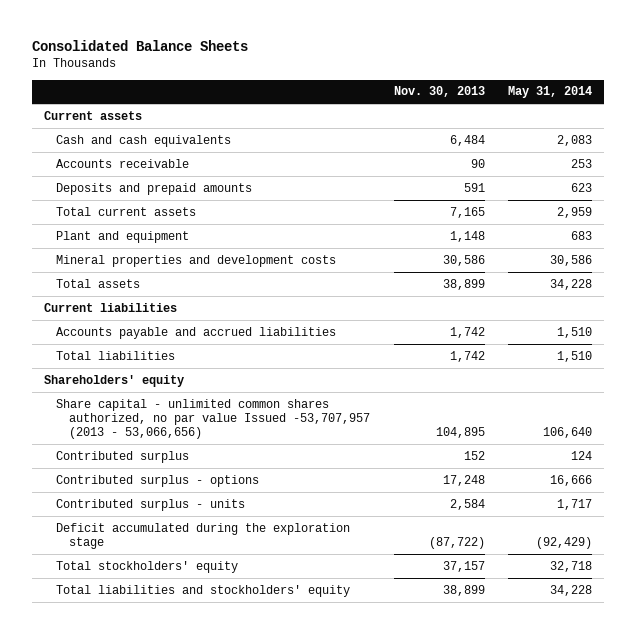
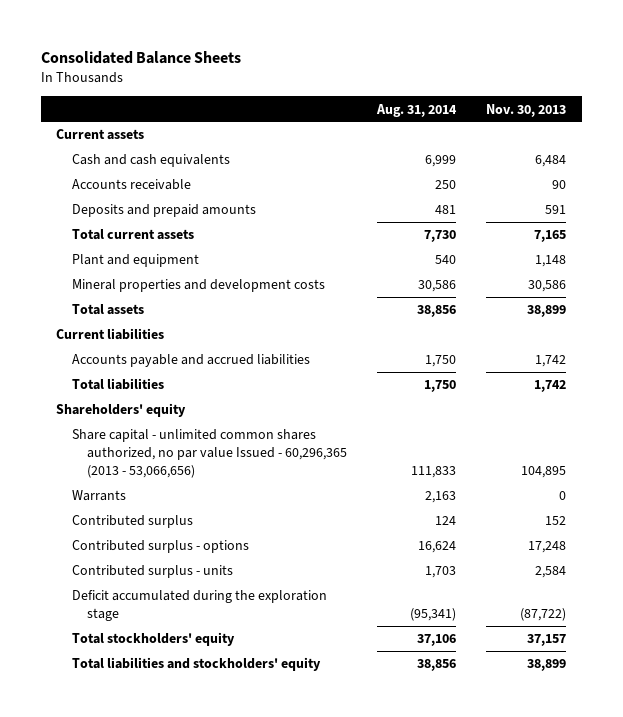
[508,86,593,99] May 31, 2014 -> none
none -> [376,103,458,117] Aug. 31, 2014
[56,398,370,439] Share capital - unlimited common shares authorized, no par value Issued -53,707,957 (2013 - 53,066,656) -> [71,429,348,479] Share capital - unlimited common shares authorized, no par value Issued - 60,296,365 (2013 - 53,066,656)
none -> [71,490,126,502] Warrants

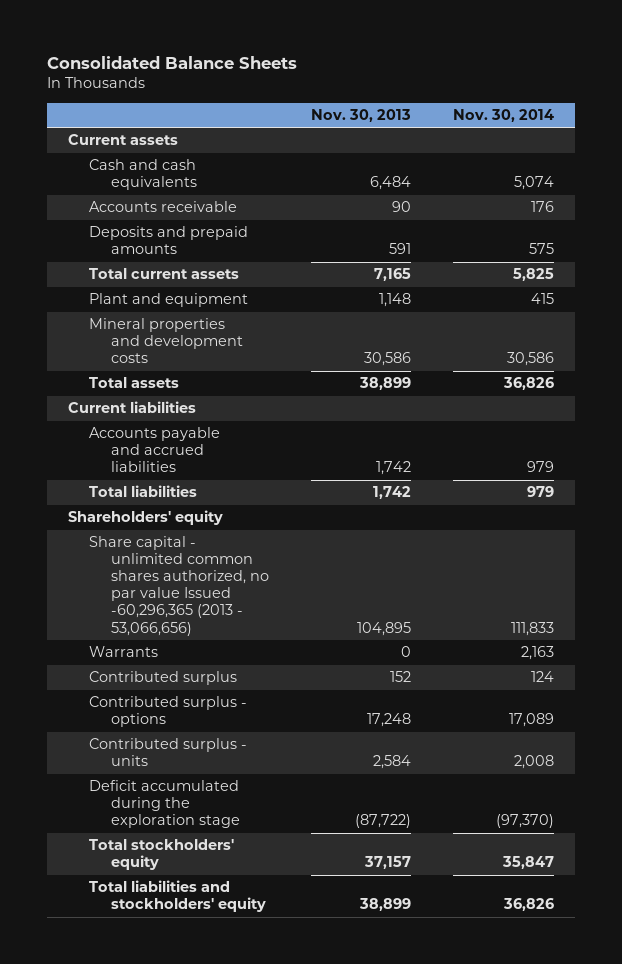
[376,103,458,117] Aug. 31, 2014 -> none
none -> [452,109,554,123] Nov. 30, 2014
[71,429,348,479] Share capital - unlimited common shares authorized, no par value Issued - 60,296,365 (2013 - 53,066,656) -> [89,536,269,636] Share capital - unlimited common shares authorized, no par value Issued -60,296,365 (2013 - 53,066,656)

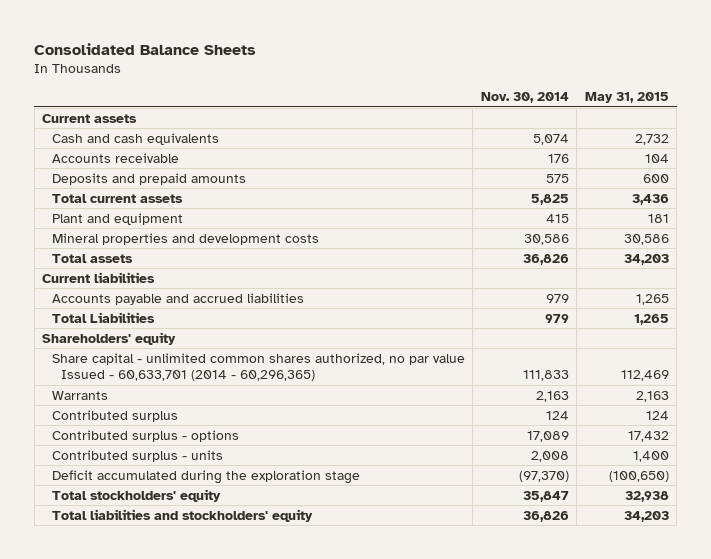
[310,109,411,123] Nov. 30, 2013 -> none
none -> [584,92,669,104] May 31, 2015
[89,485,198,498] Total liabilities -> [51,311,155,323] Total Liabilities
[89,536,269,636] Share capital - unlimited common shares authorized, no par value Issued -60,296,365 (2013 - 53,066,656) -> [51,352,465,381] Share capital - unlimited common shares authorized, no par value Issued - 60,633,701 (2014 - 60,296,365)

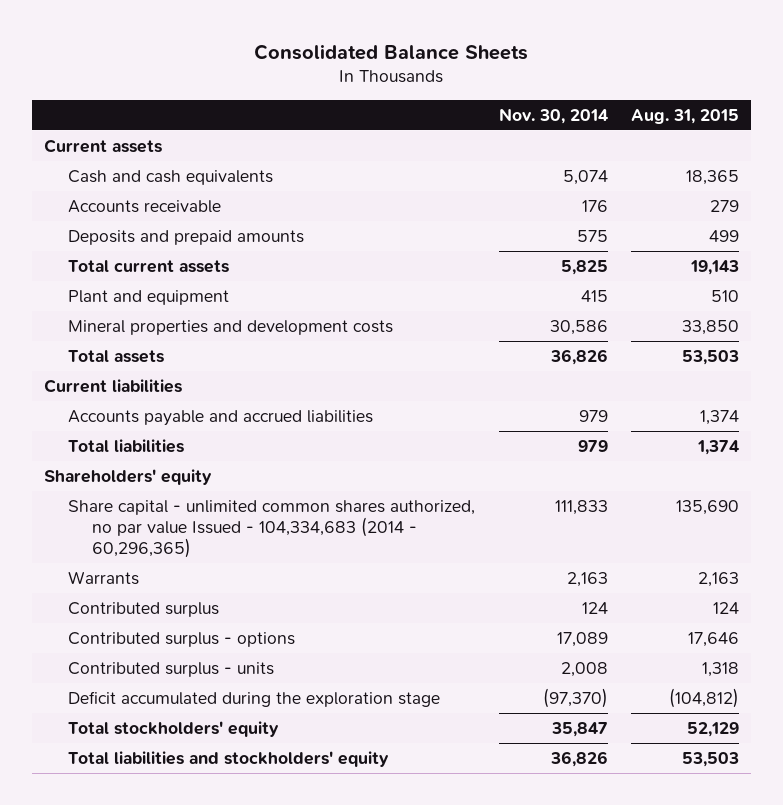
[584,92,669,104] May 31, 2015 -> none
none -> [631,108,740,124] Aug. 31, 2015
[51,311,155,323] Total Liabilities -> [67,438,184,453] Total liabilities
[51,352,465,381] Share capital - unlimited common shares authorized, no par value Issued - 60,633,701 (2014 - 60,296,365) -> [67,499,475,559] Share capital - unlimited common shares authorized, no par value Issued - 104,334,683 (2014 - 60,296,365)

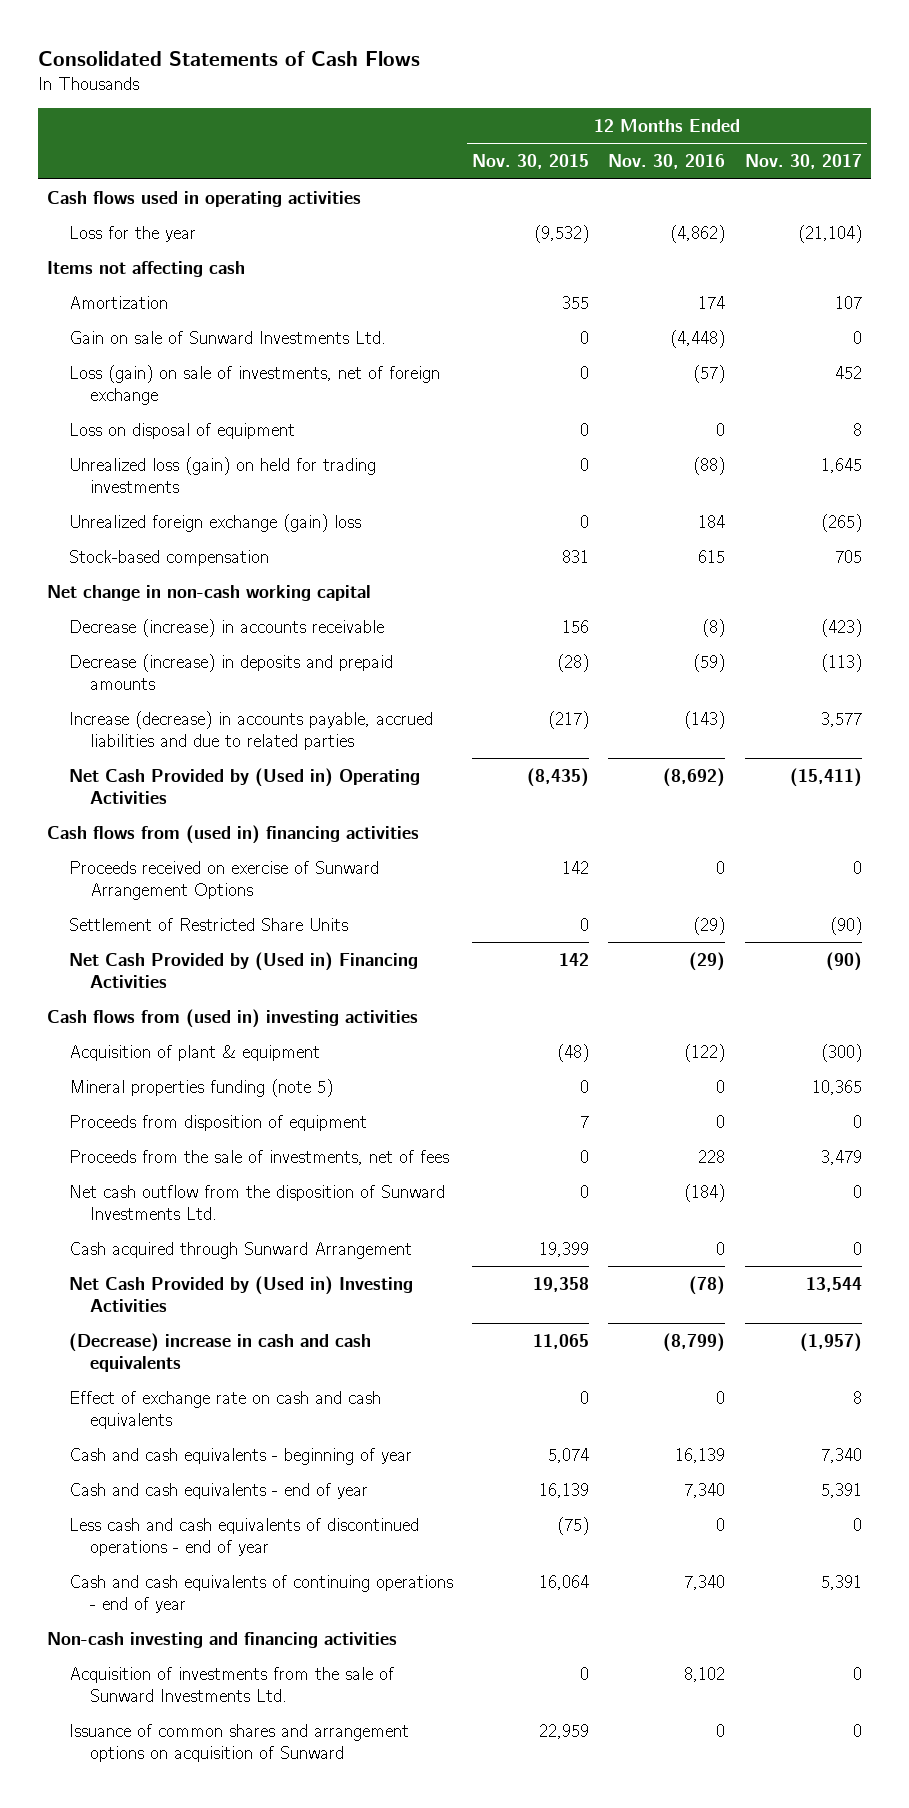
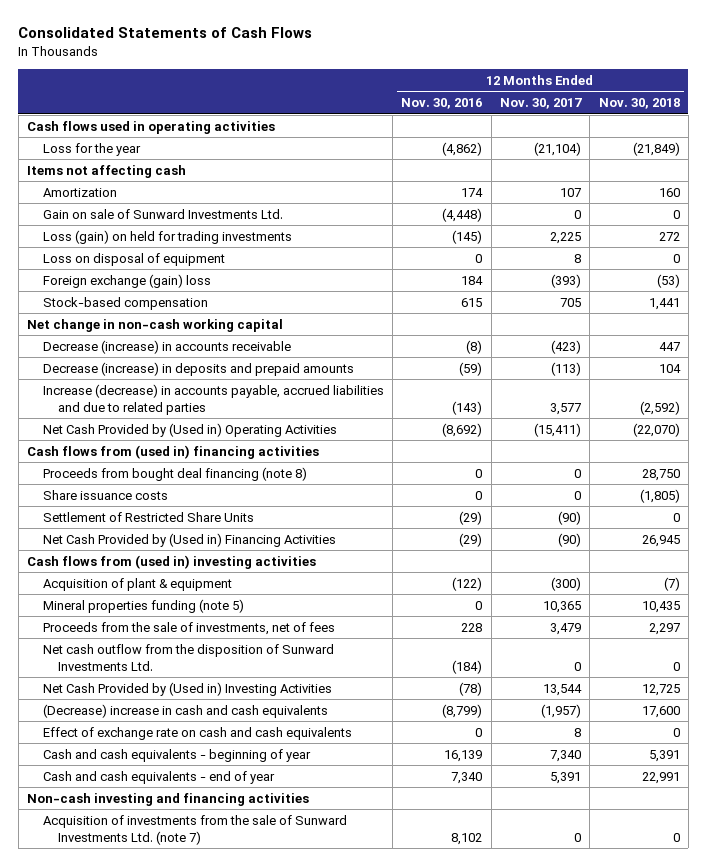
[472,153,590,169] Nov. 30, 2015 -> none
none -> [598,98,680,110] Nov. 30, 2018
[68,364,440,405] Loss (gain) on sale of investments, net of foreign exchange -> none
none -> [42,229,292,244] Loss (gain) on held for trading investments
[68,456,376,493] Unrealized loss (gain) on held for trading investments -> none
[68,513,361,532] Unrealized foreign exchange (gain) loss -> [42,273,211,288] Foreign exchange (gain) loss
[820,513,862,532] (265) -> [550,273,581,288] (393)
[68,860,379,900] Proceeds received on exercise of Sunward Arrangement Options -> none
none -> [42,466,307,481] Proceeds from bought deal financing (note 8)
none -> [42,489,168,500] Share issuance costs
[68,1114,367,1131] Proceeds from disposition of equipment -> none
[68,1241,412,1259] Cash acquired through Sunward Arrangement -> none
[68,1517,419,1556] Less cash and cash equivalents of discontinued operations - end of year -> none
[68,1574,453,1613] Cash and cash equivalents of continuing operations - end of year -> none
[68,1723,409,1762] Issuance of common shares and arrangement options on acquisition of Sunward -> none
[68,1666,394,1702] Acquisition of investments from the sale of Sunward Investments Ltd. -> [42,814,347,845] Acquisition of investments from the sale of Sunward Investments Ltd. (note 7)

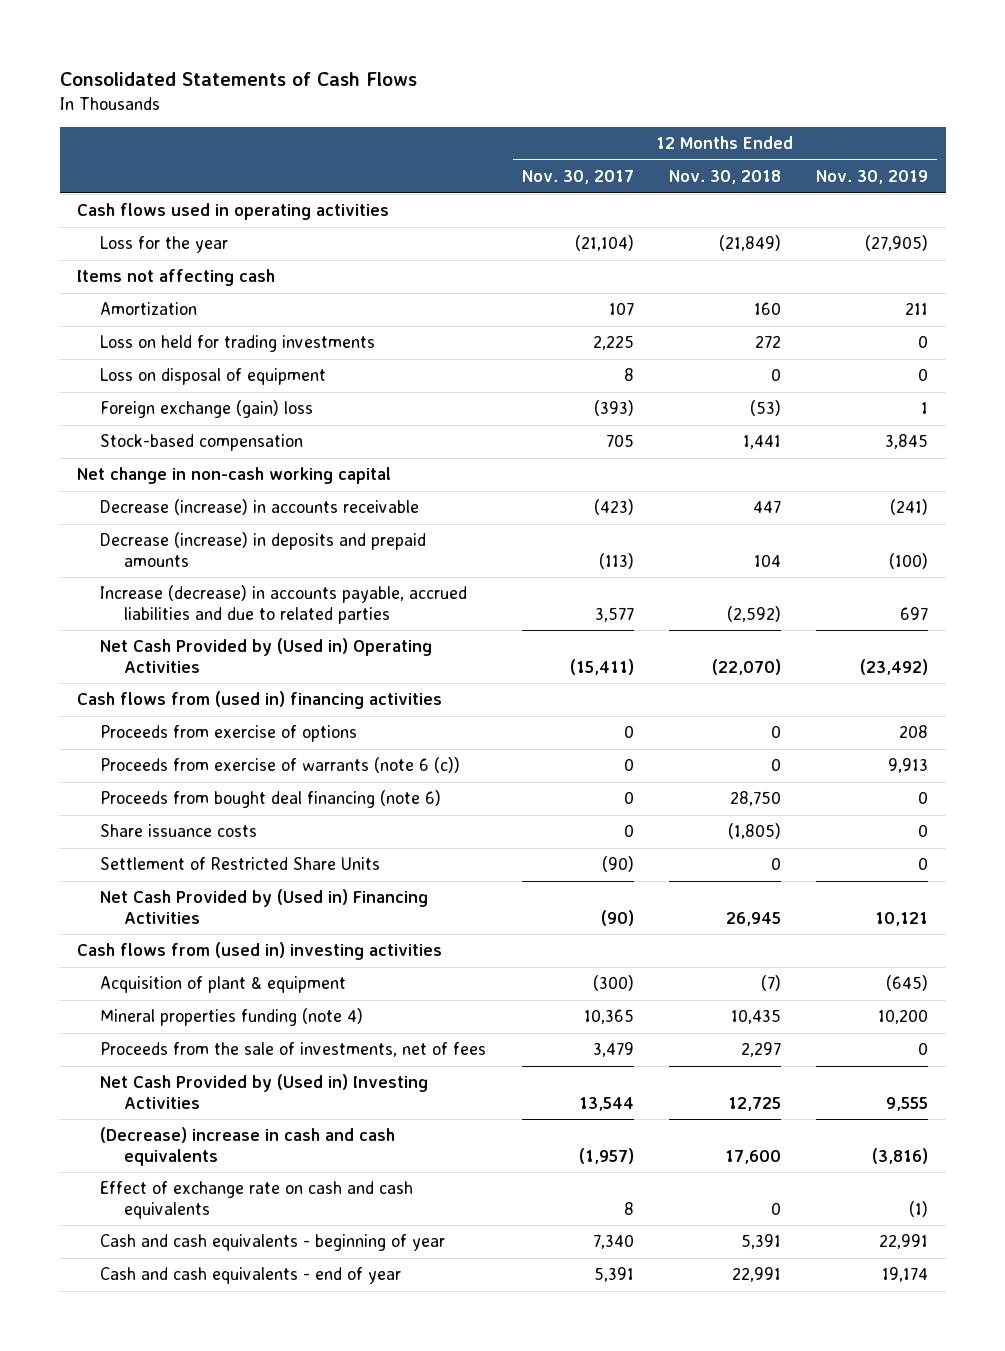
[401,98,483,110] Nov. 30, 2016 -> none
none -> [815,170,928,185] Nov. 30, 2019
[42,208,283,219] Gain on sale of Sunward Investments Ltd. -> none
[42,229,292,244] Loss (gain) on held for trading investments -> [100,335,376,353] Loss on held for trading investments
none -> [100,725,358,743] Proceeds from exercise of options
none -> [100,757,461,774] Proceeds from exercise of warrants (note 6 (c))
[42,466,307,481] Proceeds from bought deal financing (note 8) -> [100,790,442,809] Proceeds from bought deal financing (note 6)
[42,598,244,613] Mineral properties funding (note 5) -> [100,1008,364,1027] Mineral properties funding (note 4)
[42,643,334,671] Net cash outflow from the disposition of Sunward Investments Ltd. -> none
[27,792,310,806] Non-cash investing and financing activities -> none
[42,814,347,845] Acquisition of investments from the sale of Sunward Investments Ltd. (note 7) -> none

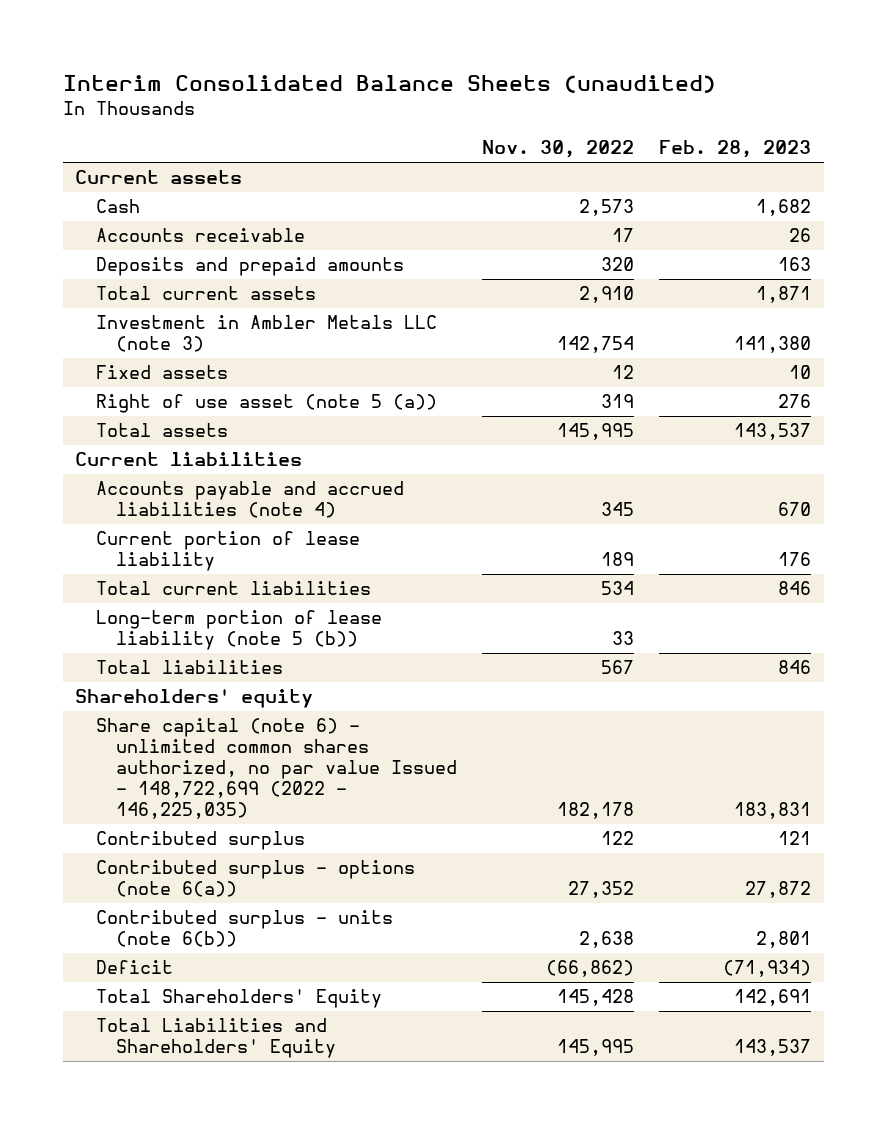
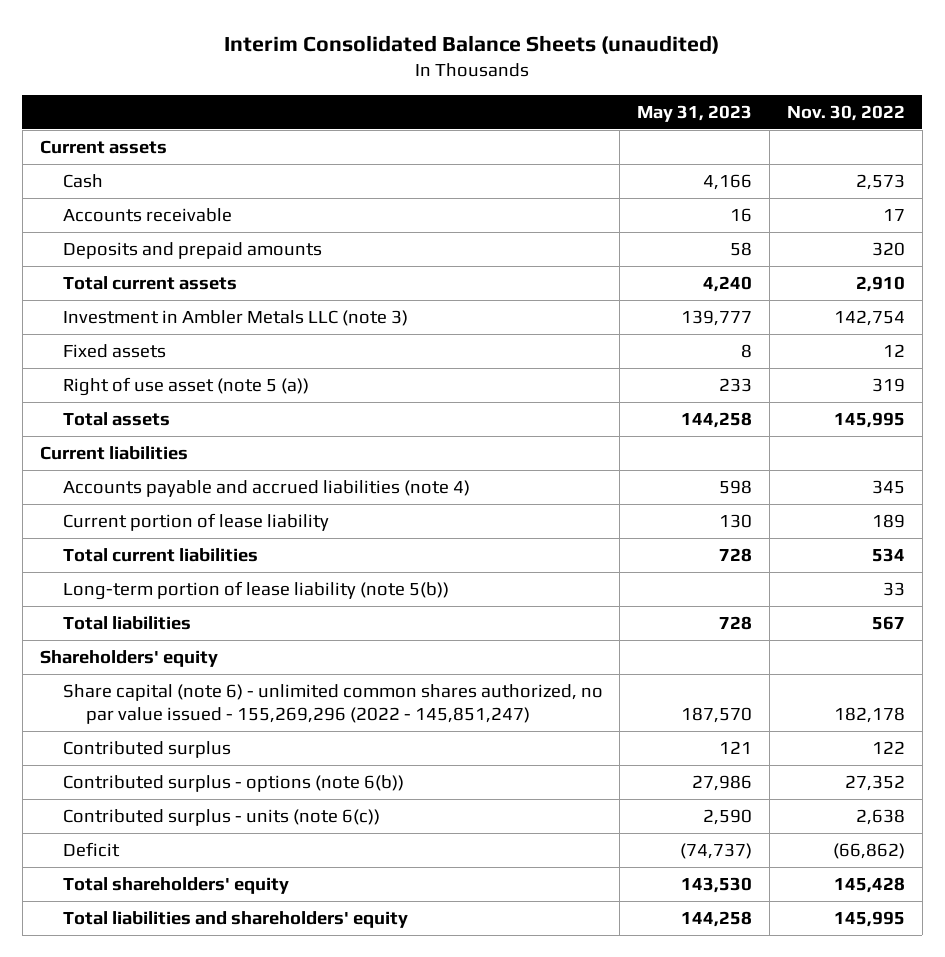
[659,140,812,159] Feb. 28, 2023 -> none
none -> [637,104,753,122] May 31, 2023
[95,610,382,651] Long-term portion of lease liability (note 5 (b)) -> [62,581,449,601] Long-term portion of lease liability (note 5(b))
[95,718,457,820] Share capital (note 6) - unlimited common shares authorized, no par value Issued - 148,722,699 (2022 - 146,225,035) -> [62,684,603,724] Share capital (note 6) - unlimited common shares authorized, no par value issued - 155,269,296 (2022 - 145,851,247)
[95,860,415,898] Contributed surplus - options (note 6(a)) -> [62,775,404,793] Contributed surplus - options (note 6(b))
[95,910,393,948] Contributed surplus - units (note 6(b)) -> [62,809,380,827] Contributed surplus - units (note 6(c))
[95,989,382,1009] Total Shareholders' Equity -> [62,877,289,895] Total shareholders' equity
[95,1018,336,1059] Total Liabilities and Shareholders' Equity -> [62,911,408,929] Total liabilities and shareholders' equity

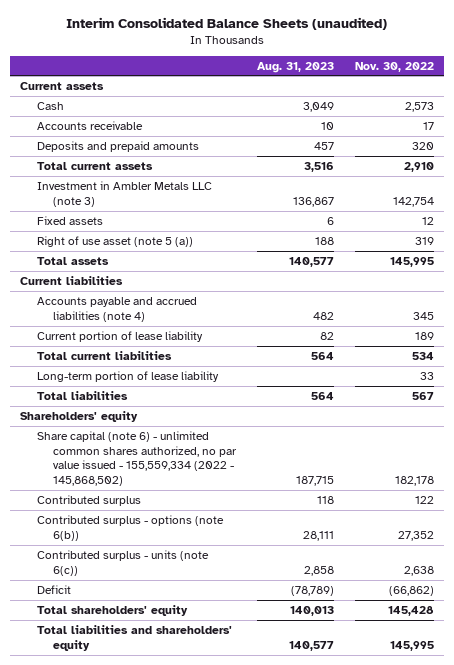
[637,104,753,122] May 31, 2023 -> none
none -> [257,61,335,73] Aug. 31, 2023
[62,581,449,601] Long-term portion of lease liability (note 5(b)) -> [36,370,219,382] Long-term portion of lease liability
[62,684,603,724] Share capital (note 6) - unlimited common shares authorized, no par value issued - 155,269,296 (2022 - 145,851,247) -> [36,430,238,487] Share capital (note 6) - unlimited common shares authorized, no par value issued - 155,559,334 (2022 - 145,868,502)

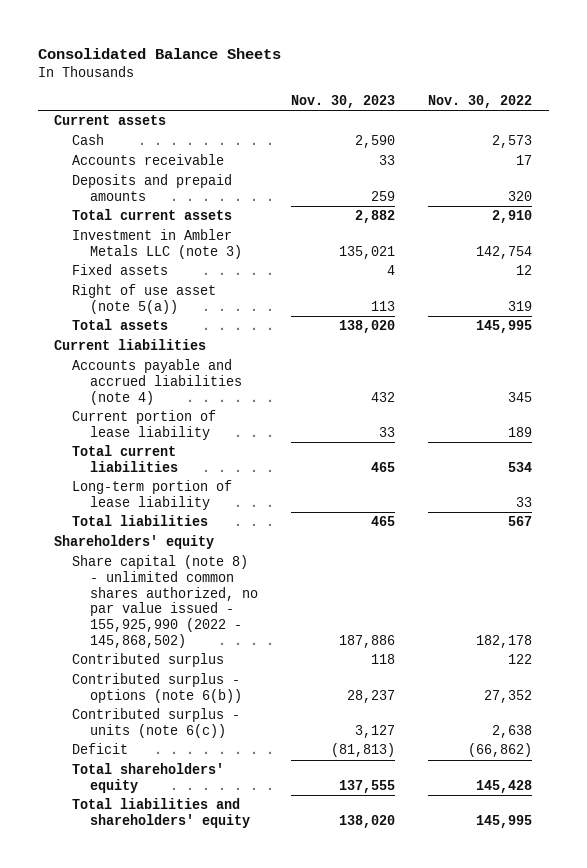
[66,16,388,30] Interim Consolidated Balance Sheets (unaudited) -> [37,47,281,59] Consolidated Balance Sheets
[257,61,335,73] Aug. 31, 2023 -> none
none -> [290,94,395,108] Nov. 30, 2023
[36,235,193,247] Right of use asset (note 5 (a)) -> [72,284,217,314] Right of use asset (note 5(a))
[36,430,238,487] Share capital (note 6) - unlimited common shares authorized, no par value issued - 155,559,334 (2022 - 145,868,502) -> [72,555,258,648] Share capital (note 8) - unlimited common shares authorized, no par value issued - 155,925,990 (2022 - 145,868,502)

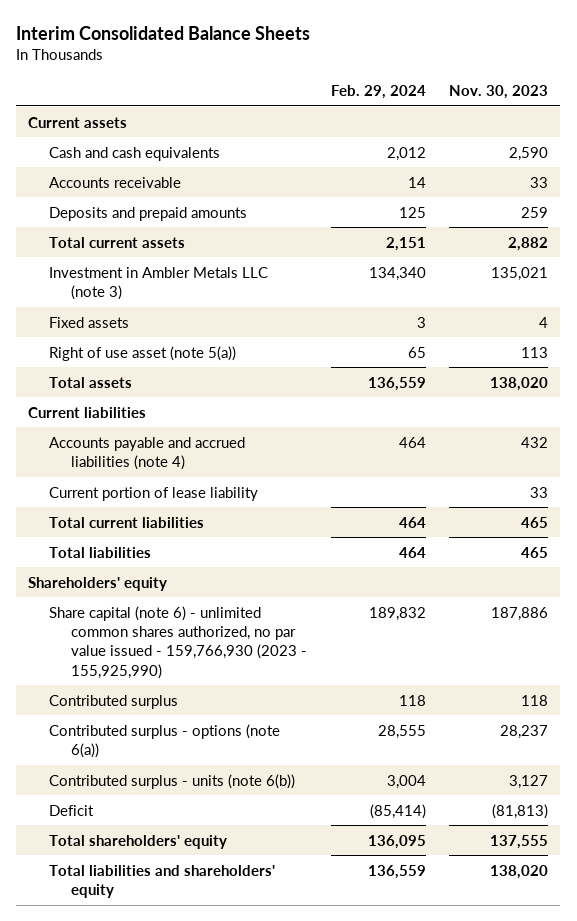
[37,47,281,59] Consolidated Balance Sheets -> [16,25,311,40] Interim Consolidated Balance Sheets
[428,94,533,108] Nov. 30, 2022 -> none
none -> [330,85,426,100] Feb. 29, 2024
[72,134,105,146] Cash -> [49,146,221,161] Cash and cash equivalents
[72,480,233,510] Long-term portion of lease liability -> none
[72,555,258,648] Share capital (note 8) - unlimited common shares authorized, no par value issued - 155,925,990 (2022 - 145,868,502) -> [49,605,307,679] Share capital (note 6) - unlimited common shares authorized, no par value issued - 159,766,930 (2023 - 155,925,990)
[72,673,242,703] Contributed surplus - options (note 6(b)) -> [49,723,281,758] Contributed surplus - options (note 6(a))
[72,708,241,738] Contributed surplus - units (note 6(c)) -> [49,773,296,789] Contributed surplus - units (note 6(b))

